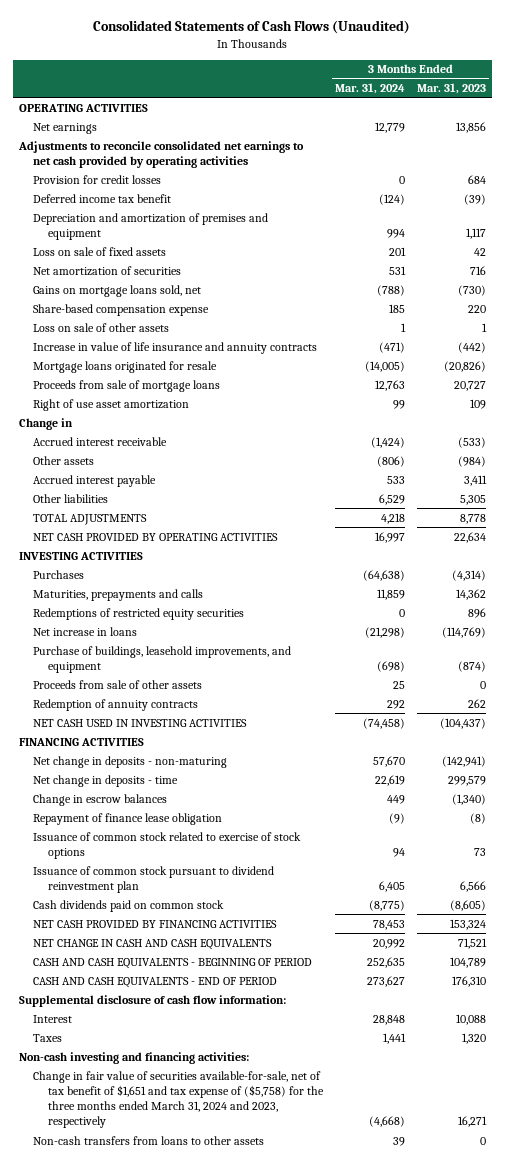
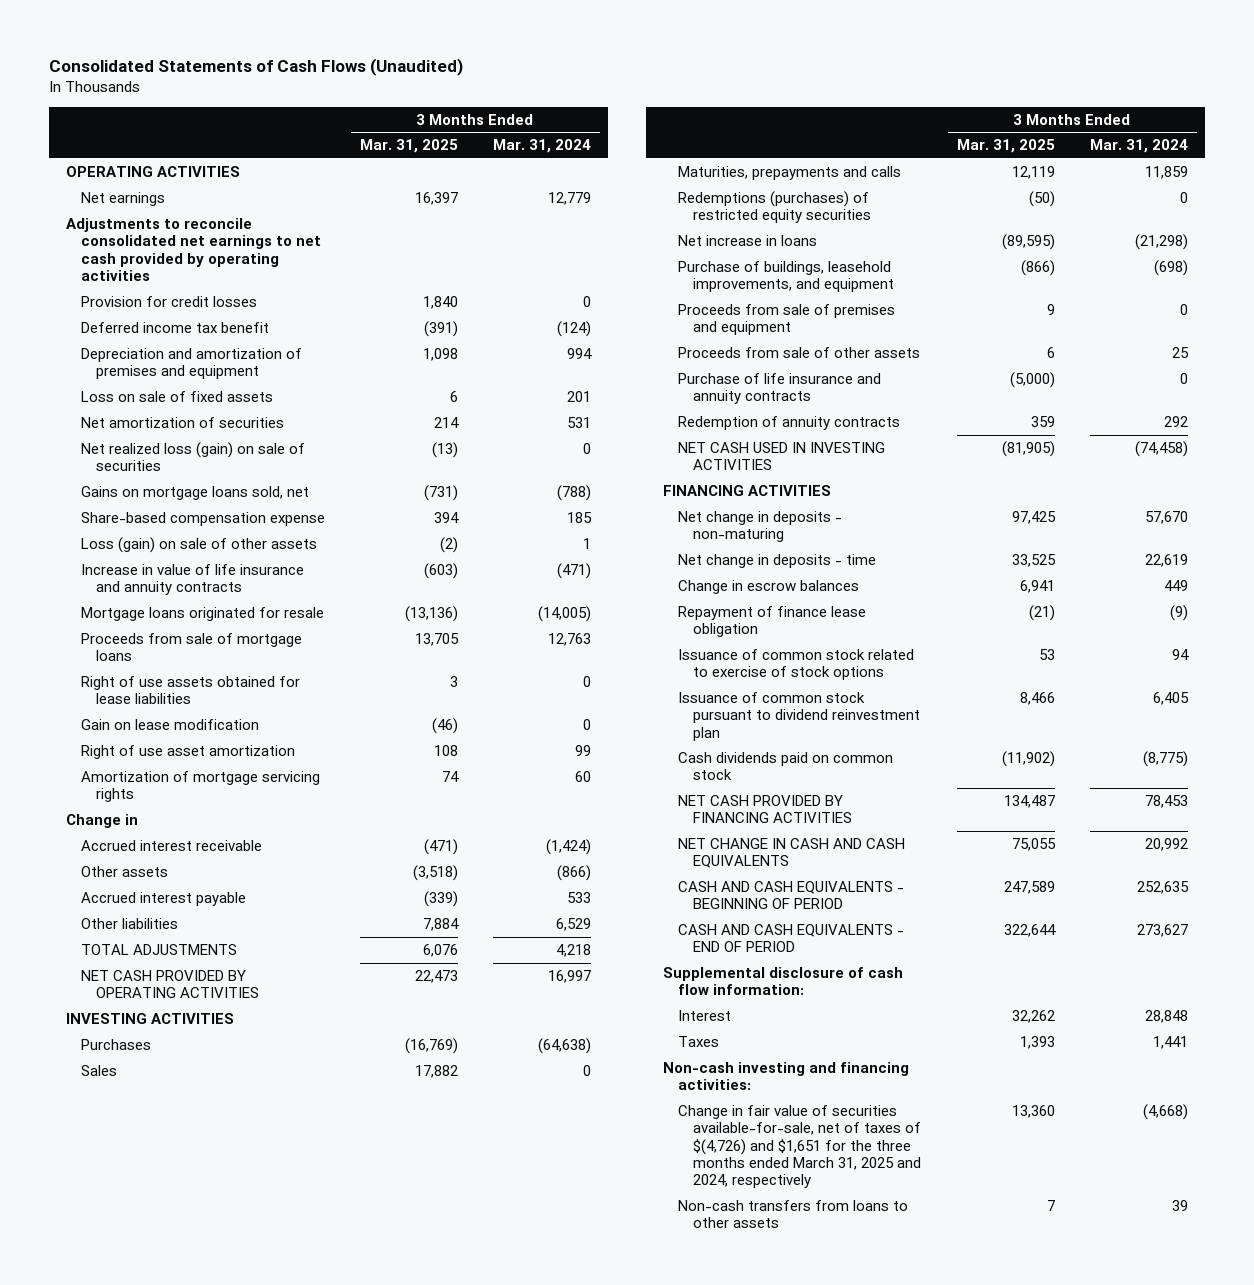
[417,82,487,94] Mar. 31, 2023 -> none
none -> [359,139,458,154] Mar. 31, 2025
none -> [80,442,305,472] Net realized loss (gain) on sale of securities
[33,322,170,332] Loss on sale of other assets -> [80,537,317,554] Loss (gain) on sale of other assets
none -> [80,676,300,705] Right of use assets obtained for lease liabilities
none -> [80,719,259,731] Gain on lease modification
none -> [80,771,320,803] Amortization of mortgage servicing rights
[377,455,406,467] (806) -> [556,865,591,882] (866)
none -> [80,1065,117,1077] Sales
[33,607,245,620] Redemptions of restricted equity securities -> [677,191,871,224] Redemptions (purchases) of restricted equity securities
none -> [677,304,895,336] Proceeds from sale of premises and equipment
none -> [677,373,881,405] Purchase of life insurance and annuity contracts
[33,1070,325,1129] Change in fair value of securities available-for-sale, net of tax benefit of $1,651 and tax expense of ($5,758) for the three months ended March 31, 2024 and 2023, respectively -> [677,1105,921,1189] Change in fair value of securities available-for-sale, net of taxes of $(4,726) and $1,651 for the three months ended March 31, 2025 and 2024, respectively

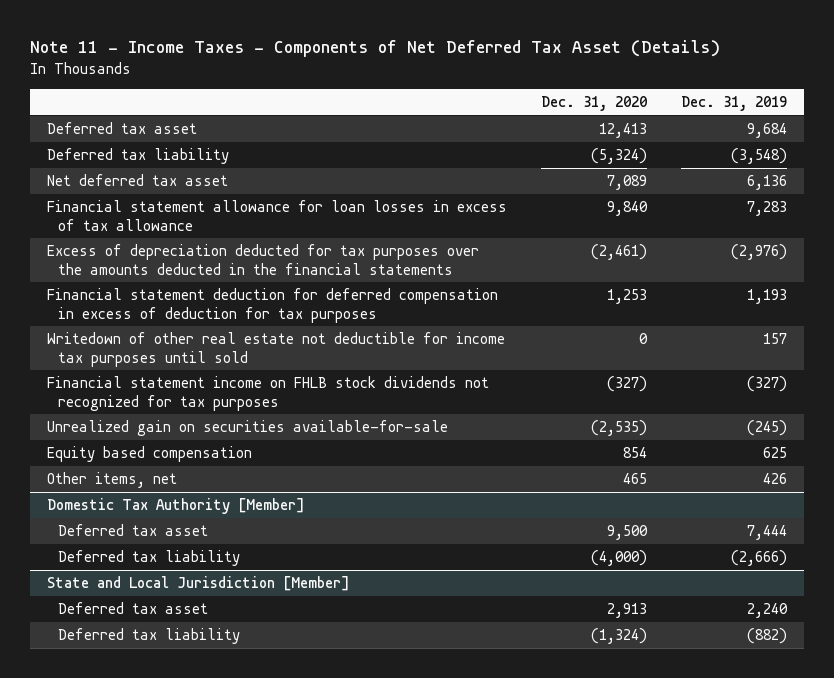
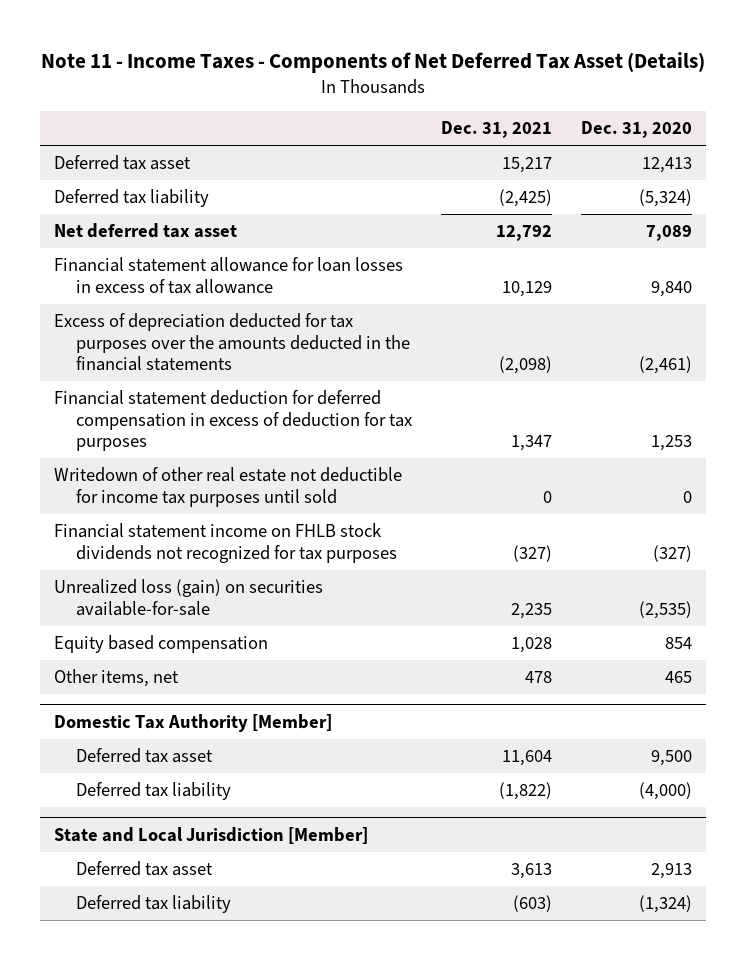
[680,95,787,111] Dec. 31, 2019 -> none
none -> [440,121,552,139] Dec. 31, 2021
[46,420,448,437] Unrealized gain on securities available-for-sale -> [53,579,323,616] Unrealized loss (gain) on securities available-for-sale

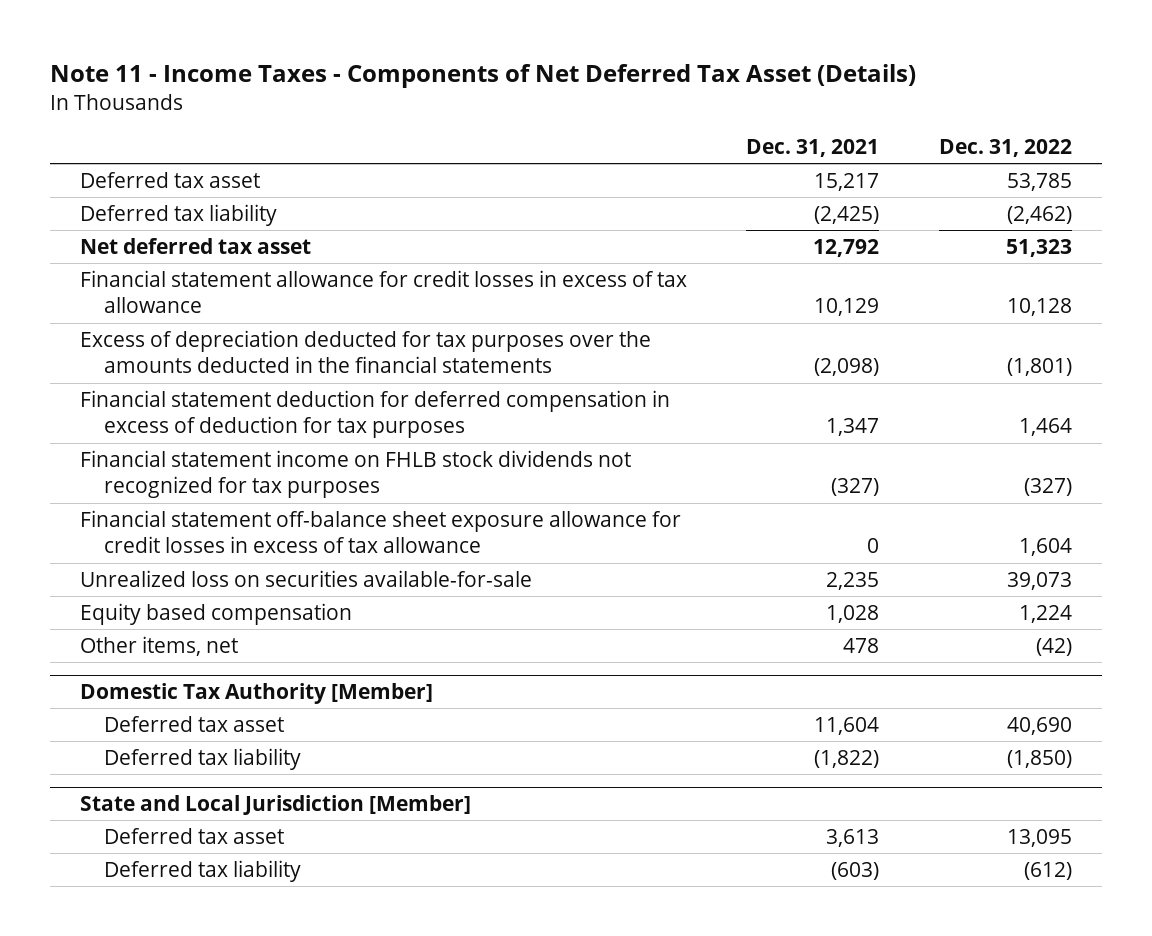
[580,121,692,139] Dec. 31, 2020 -> none
none -> [938,138,1072,157] Dec. 31, 2022
[53,257,403,294] Financial statement allowance for loan losses in excess of tax allowance -> [80,269,688,314] Financial statement allowance for credit losses in excess of tax allowance
[53,467,402,507] Writedown of other real estate not deductible for income tax purposes until sold -> none
none -> [80,509,682,554] Financial statement off-balance sheet exposure allowance for credit losses in excess of tax allowance
[53,579,323,616] Unrealized loss (gain) on securities available-for-sale -> [80,569,533,587] Unrealized loss on securities available-for-sale

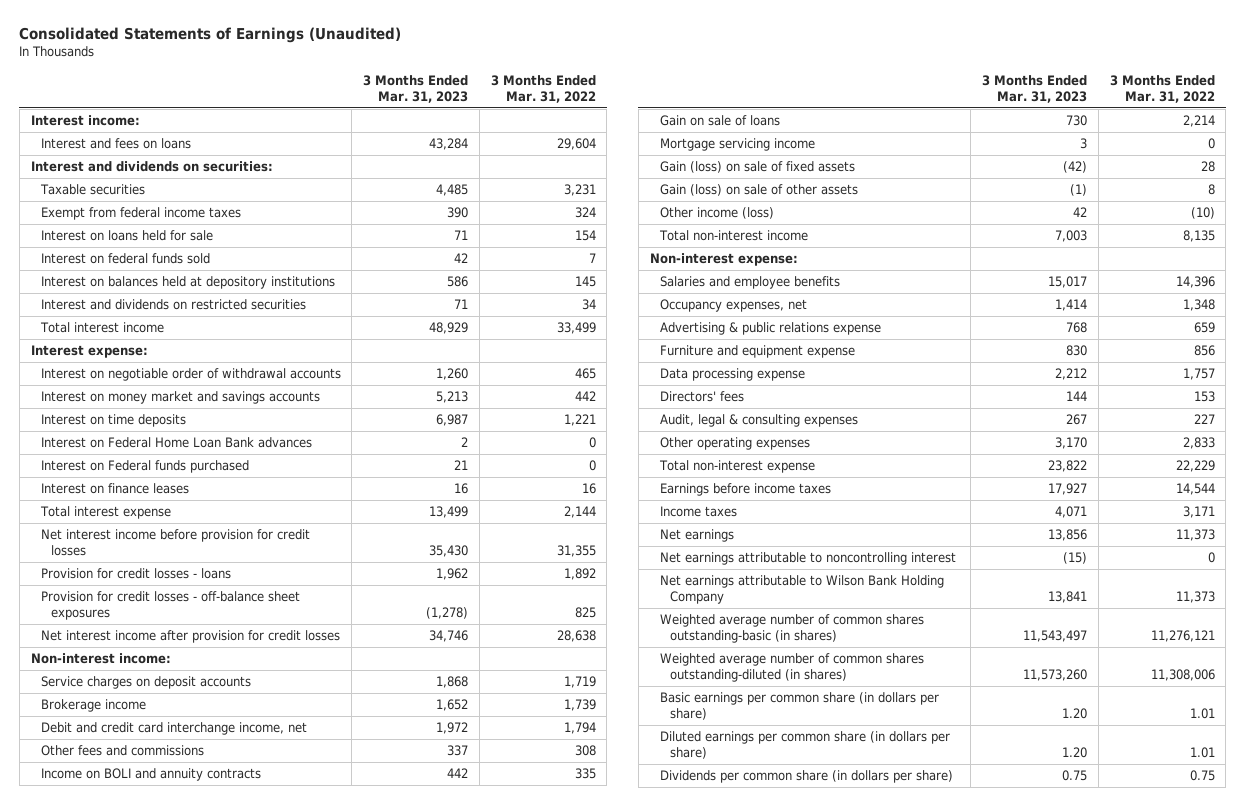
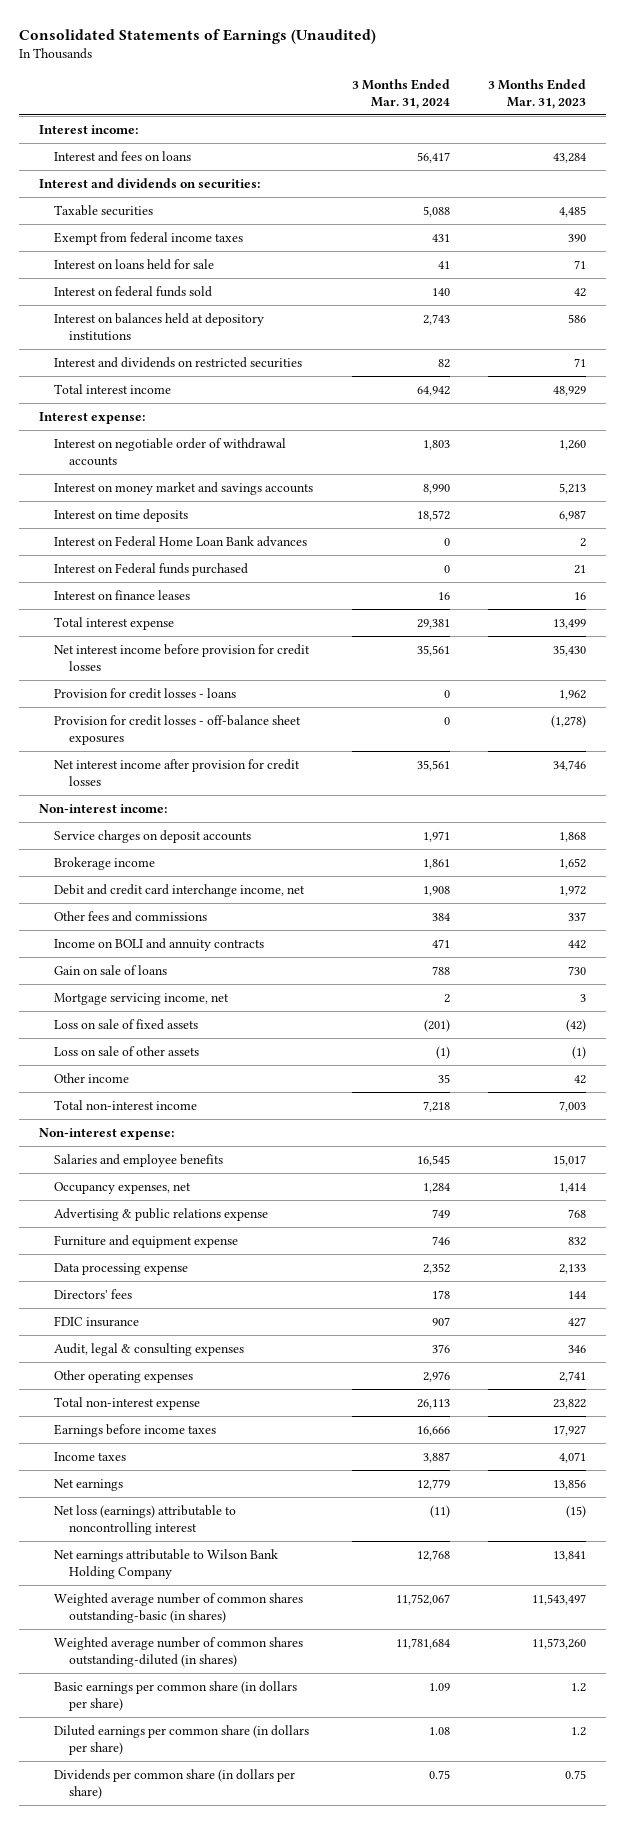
[490,75,596,103] 3 Months Ended Mar. 31, 2022 -> none
none -> [351,79,450,109] 3 Months Ended Mar. 31, 2024
[659,138,815,152] Mortgage servicing income -> [54,992,230,1005] Mortgage servicing income, net
[659,161,855,174] Gain (loss) on sale of fixed assets -> [54,1018,199,1030] Loss on sale of fixed assets
[659,184,858,197] Gain (loss) on sale of other assets -> [54,1045,200,1056] Loss on sale of other assets
[659,207,774,220] Other income (loss) -> [54,1072,130,1083] Other income
[1066,345,1088,357] 830 -> [568,1236,587,1246] 832
[1055,368,1088,381] 2,212 -> [559,1263,587,1274] 2,133
none -> [54,1315,140,1327] FDIC insurance
[1066,414,1088,426] 267 -> [568,1344,587,1353] 346
[1055,437,1088,450] 3,170 -> [559,1370,587,1382] 2,741
[659,552,956,566] Net earnings attributable to noncontrolling interest -> [54,1504,237,1535] Net loss (earnings) attributable to noncontrolling interest
[1062,708,1088,720] 1.20 -> [571,1682,587,1692] 1.2
[1062,747,1088,759] 1.20 -> [571,1726,587,1736] 1.2

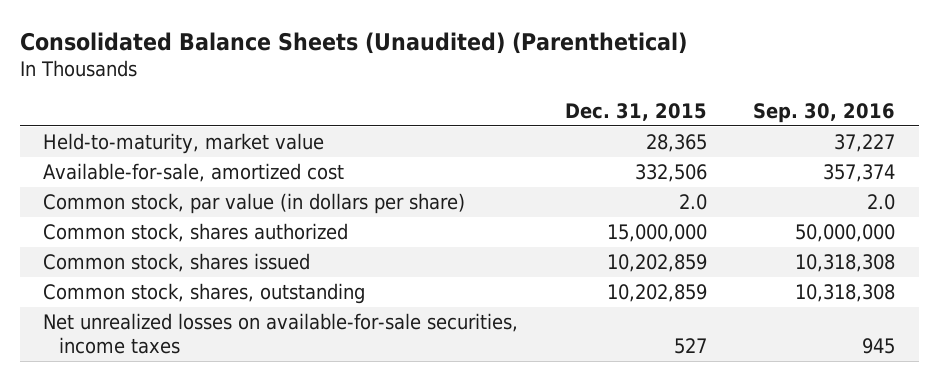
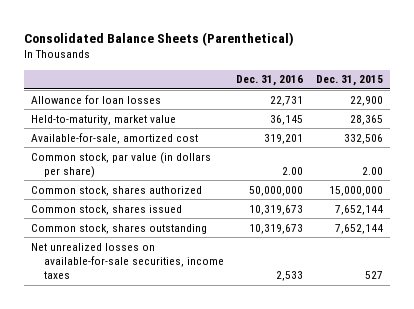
[19,31,687,54] Consolidated Balance Sheets (Unaudited) (Parenthetical) -> [24,31,295,46] Consolidated Balance Sheets (Parenthetical)
[753,102,896,123] Sep. 30, 2016 -> none
none -> [236,75,304,87] Dec. 31, 2016
none -> [30,94,161,104] Allowance for loan losses
[678,194,707,211] 2.0 -> [362,166,384,175] 2.00
[606,254,707,273] 10,202,859 -> [335,204,384,215] 7,652,144
[43,283,366,305] Common stock, shares, outstanding -> [30,223,207,234] Common stock, shares outstanding
[606,284,707,303] 10,202,859 -> [335,223,384,234] 7,652,144

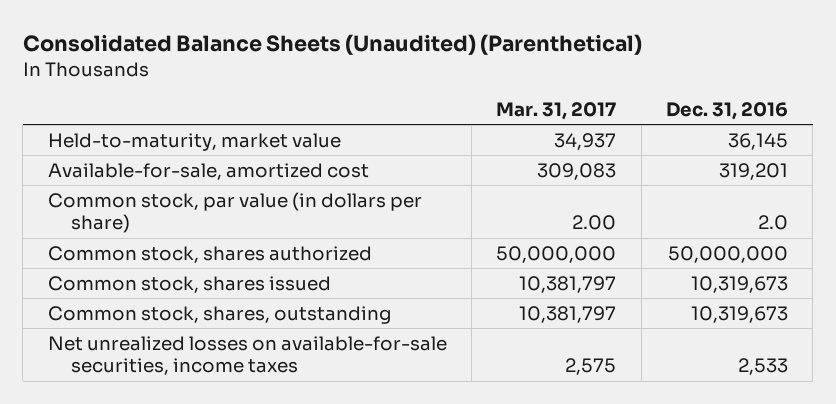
[24,31,295,46] Consolidated Balance Sheets (Parenthetical) -> [22,34,642,56] Consolidated Balance Sheets (Unaudited) (Parenthetical)
[316,75,384,87] Dec. 31, 2015 -> none
none -> [496,101,617,120] Mar. 31, 2017
[30,94,161,104] Allowance for loan losses -> none
[282,166,304,175] 2.00 -> [757,215,788,231] 2.0
[30,223,207,234] Common stock, shares outstanding -> [47,305,391,324] Common stock, shares, outstanding

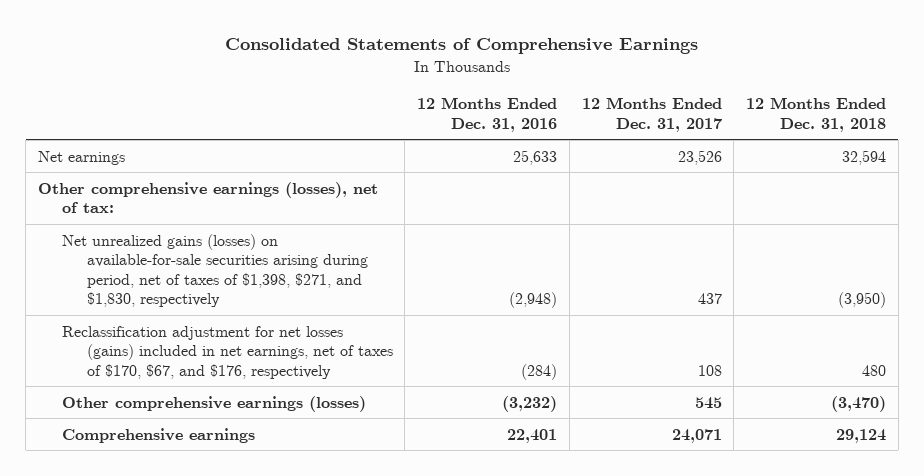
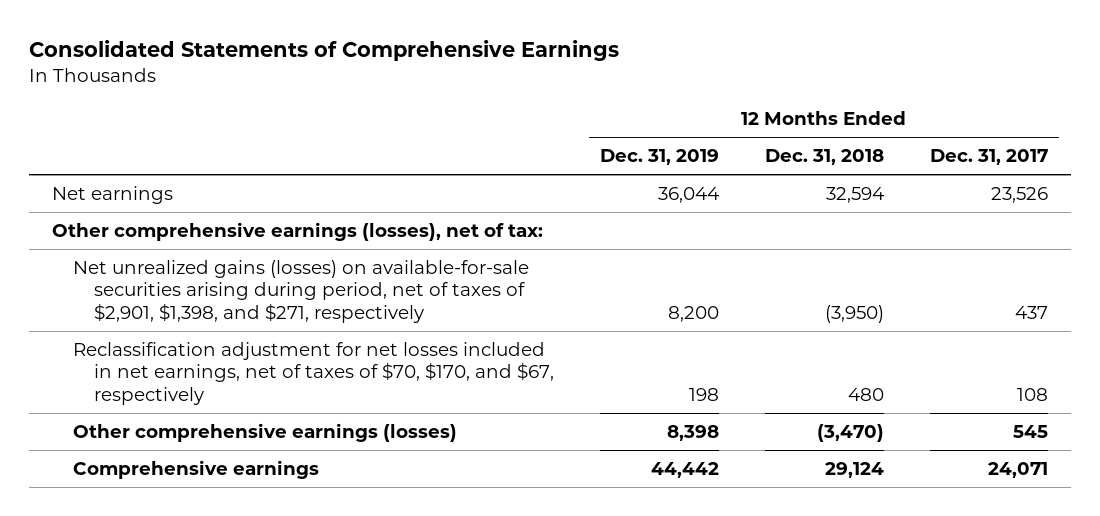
[417,96,558,132] 12 Months Ended Dec. 31, 2016 -> none
none -> [600,148,720,165] Dec. 31, 2019
[62,233,368,308] Net unrealized gains (losses) on available-for-sale securities arising during period, net of taxes of $1,398, $271, and $1,830, respectively -> [72,259,529,324] Net unrealized gains (losses) on available-for-sale securities arising during period, net of taxes of $2,901, $1,398, and $271, respectively
[62,325,393,379] Reclassification adjustment for net losses (gains) included in net earnings, net of taxes of $170, $67, and $176, respectively -> [72,341,555,406] Reclassification adjustment for net losses included in net earnings, net of taxes of $70, $170, and $67, respectively

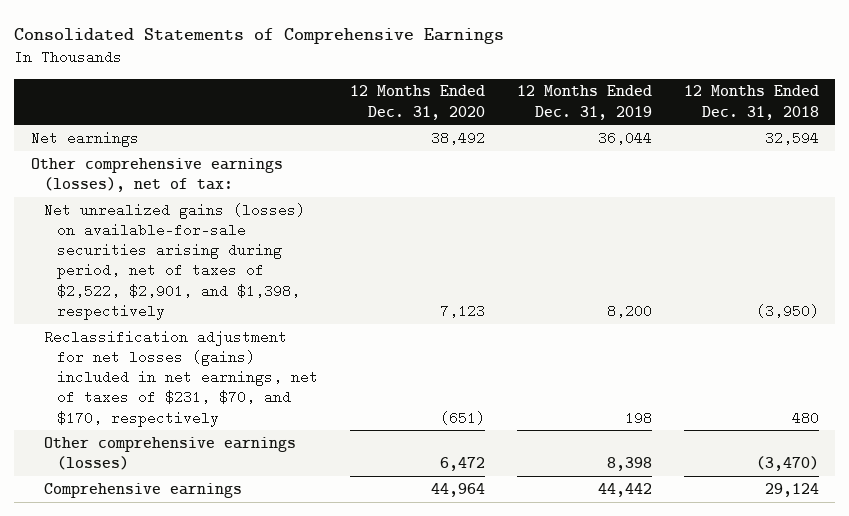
[929,148,1048,165] Dec. 31, 2017 -> none
none -> [349,85,485,120] 12 Months Ended Dec. 31, 2020
[72,259,529,324] Net unrealized gains (losses) on available-for-sale securities arising during period, net of taxes of $2,901, $1,398, and $271, respectively -> [43,202,305,320] Net unrealized gains (losses) on available-for-sale securities arising during period, net of taxes of $2,522, $2,901, and $1,398, respectively
[72,341,555,406] Reclassification adjustment for net losses included in net earnings, net of taxes of $70, $170, and $67, respectively -> [43,329,318,427] Reclassification adjustment for net losses (gains) included in net earnings, net of taxes of $231, $70, and $170, respectively

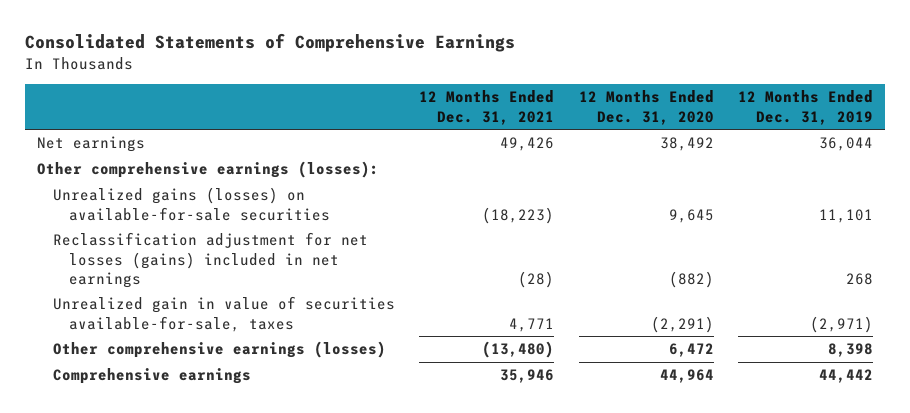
[683,85,819,120] 12 Months Ended Dec. 31, 2018 -> none
none -> [419,90,555,125] 12 Months Ended Dec. 31, 2021
[30,157,283,193] Other comprehensive earnings (losses), net of tax: -> [36,161,379,179] Other comprehensive earnings (losses):
[43,202,305,320] Net unrealized gains (losses) on available-for-sale securities arising during period, net of taxes of $2,522, $2,901, and $1,398, respectively -> [53,187,331,221] Unrealized gains (losses) on available-for-sale securities
[439,303,485,318] 7,123 -> [668,208,714,223] 9,645
[606,303,652,318] 8,200 -> [818,208,873,223] 11,101
[43,329,318,427] Reclassification adjustment for net losses (gains) included in net earnings, net of taxes of $231, $70, and $170, respectively -> [53,232,369,288] Reclassification adjustment for net losses (gains) included in net earnings
[439,410,485,425] (651) -> [668,270,714,288] (882)
[624,410,652,425] 198 -> [845,272,873,285] 268
none -> [53,296,396,332] Unrealized gain in value of securities available-for-sale, taxes

